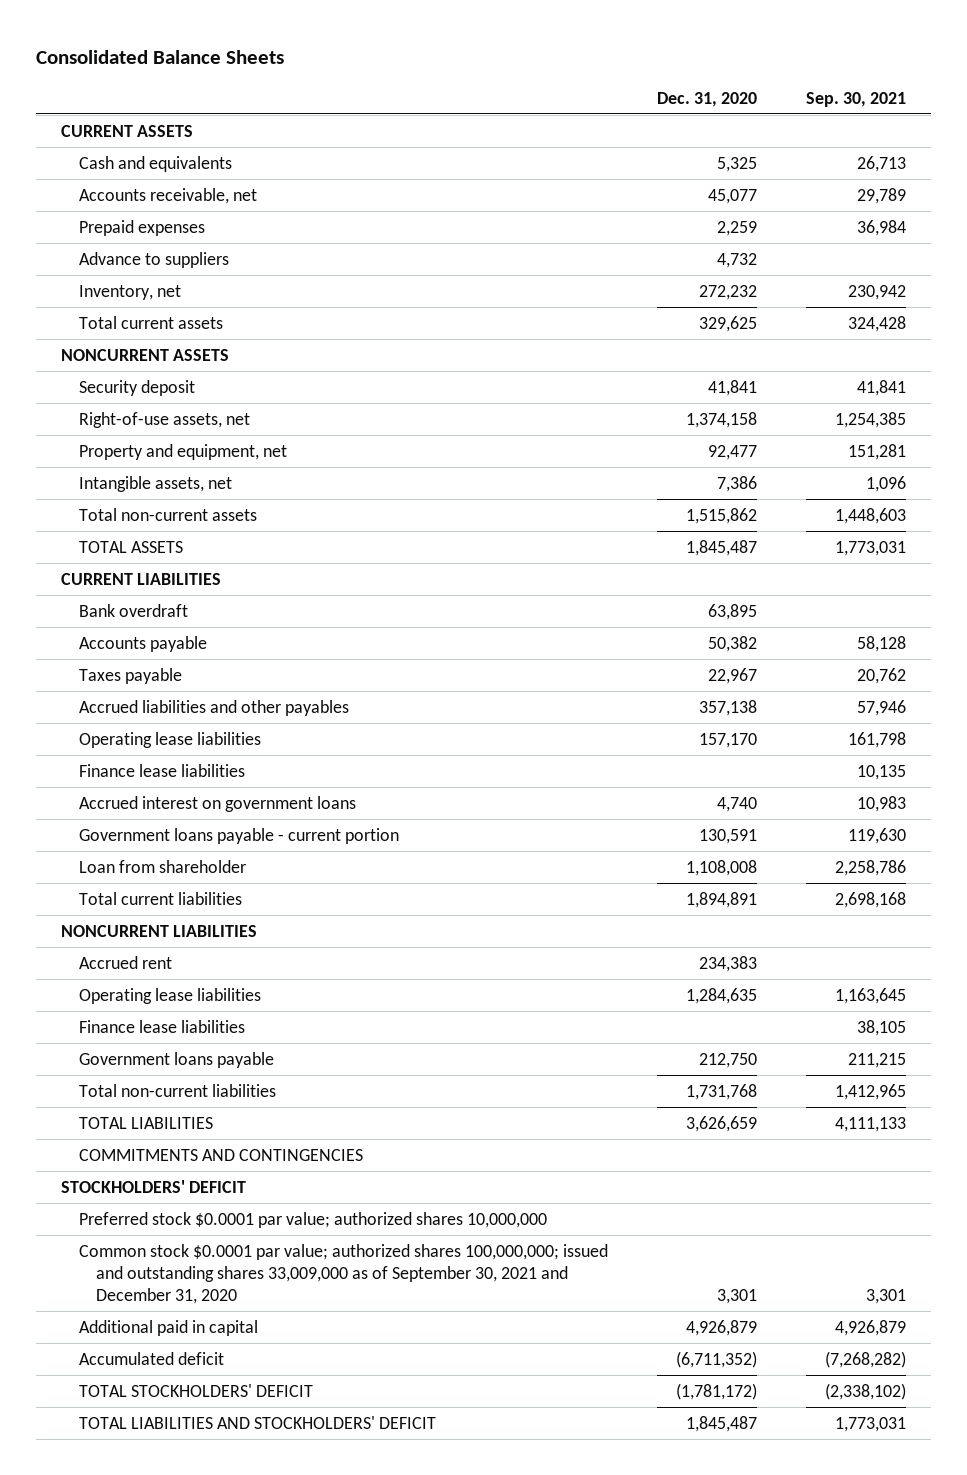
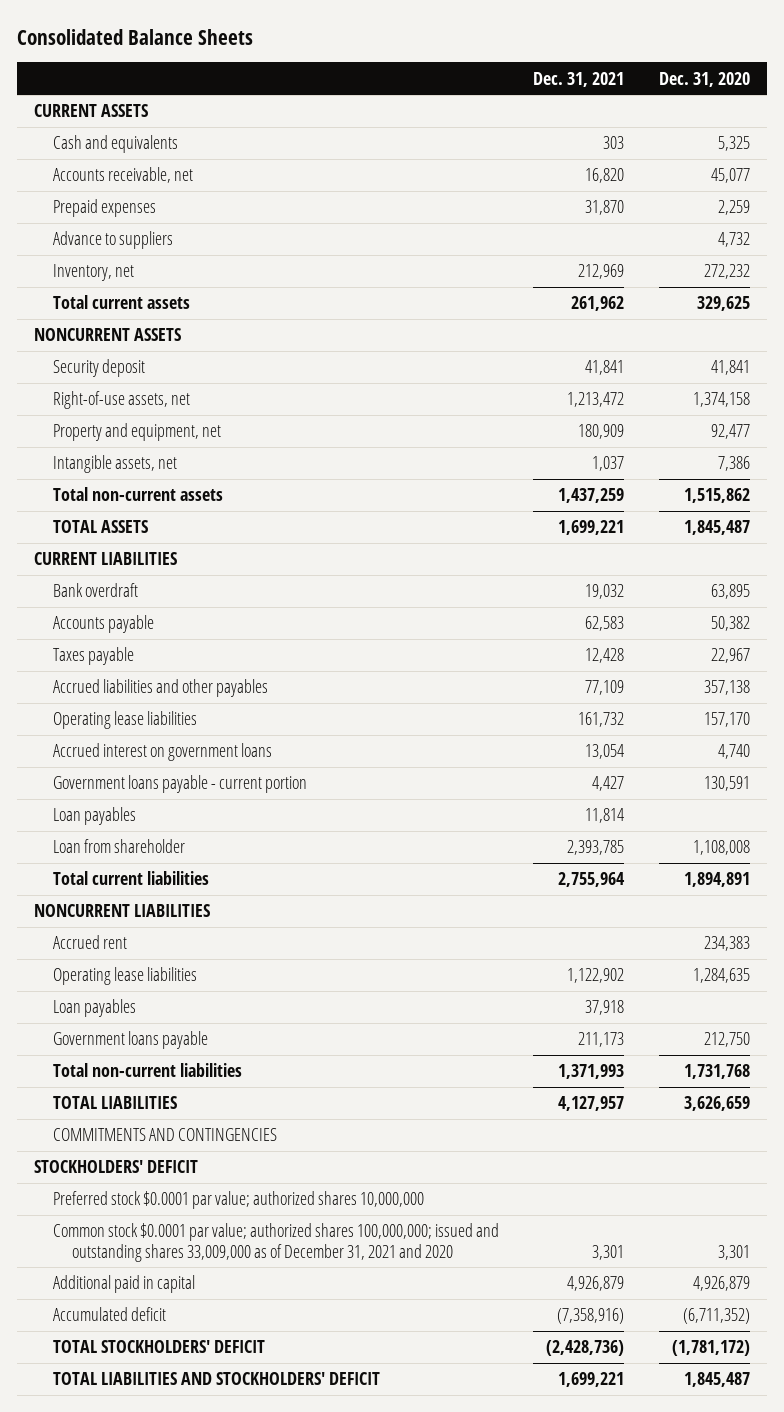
[806,91,907,107] Sep. 30, 2021 -> none
none -> [533,71,625,87] Dec. 31, 2021
[78,763,245,777] Finance lease liabilities -> none
none -> [53,807,137,826] Loan payables
[78,1019,245,1033] Finance lease liabilities -> none
none -> [53,999,137,1018] Loan payables
[78,1243,608,1305] Common stock $0.0001 par value; authorized shares 100,000,000; issued and outstanding shares 33,009,000 as of September 30, 2021 and December 31, 2020 -> [53,1223,500,1262] Common stock $0.0001 par value; authorized shares 100,000,000; issued and outstanding shares 33,009,000 as of December 31, 2021 and 2020

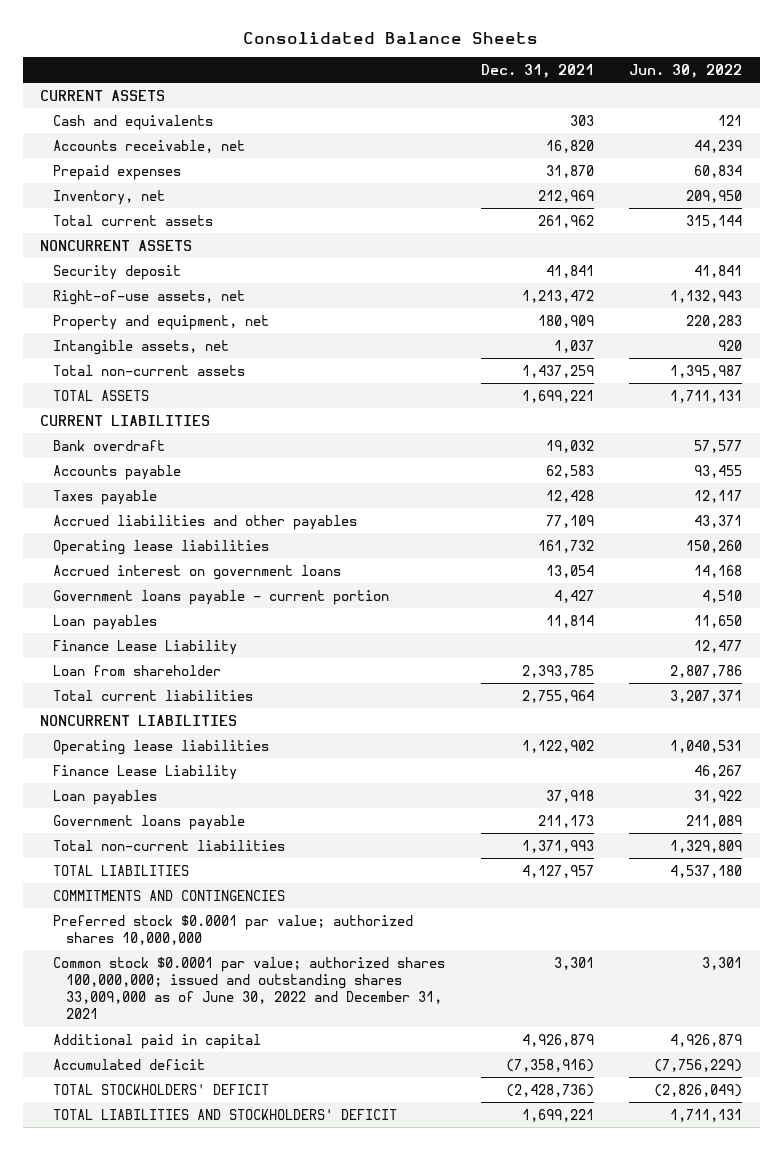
[658,71,750,87] Dec. 31, 2020 -> none
none -> [629,63,743,78] Jun. 30, 2022
[53,231,174,250] Advance to suppliers -> none
none -> [53,639,238,655] Finance Lease Liability
[53,935,128,950] Accrued rent -> none
none -> [53,764,238,780] Finance Lease Liability
[34,1160,199,1174] STOCKHOLDERS' DEFICIT -> none
[53,1223,500,1262] Common stock $0.0001 par value; authorized shares 100,000,000; issued and outstanding shares 33,009,000 as of December 31, 2021 and 2020 -> [53,956,446,1020] Common stock $0.0001 par value; authorized shares 100,000,000; issued and outstanding shares 33,009,000 as of June 30, 2022 and December 31, 2021

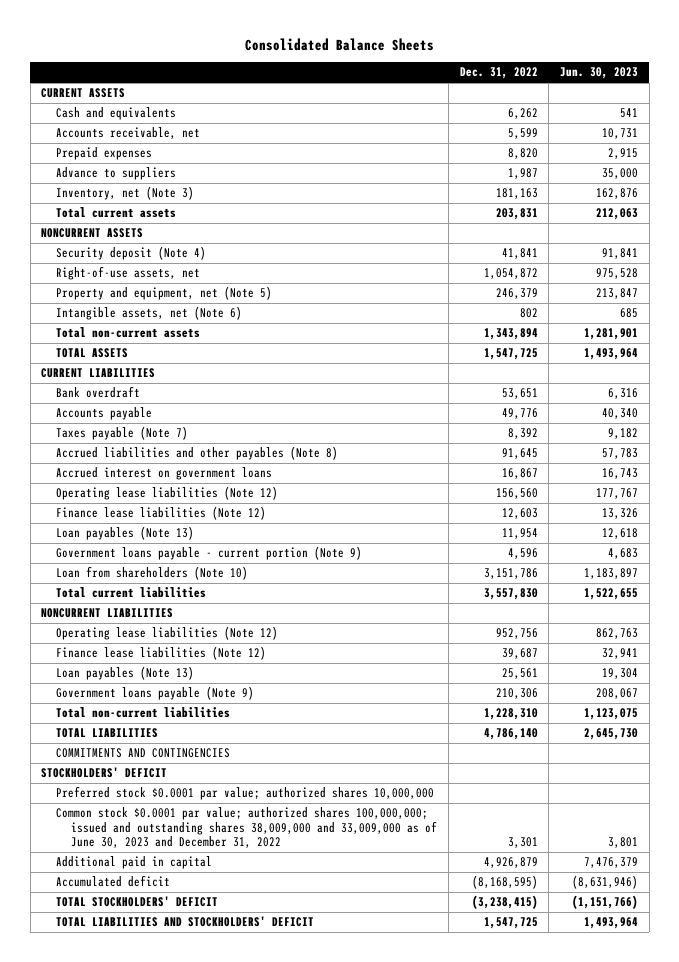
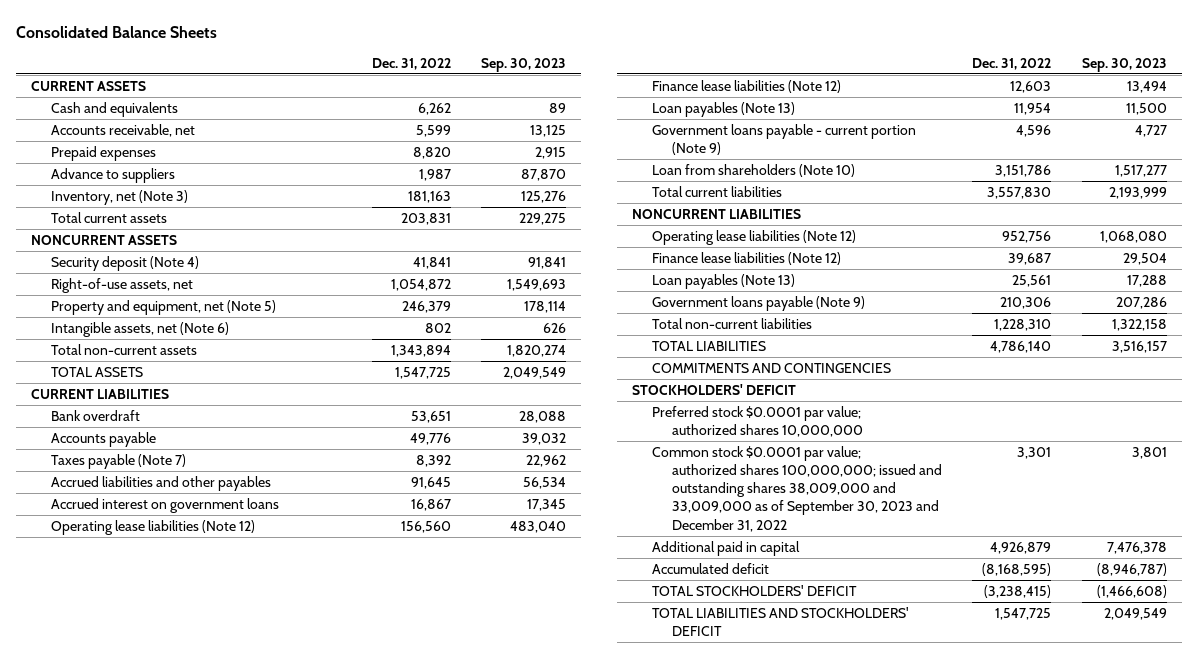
[560,67,639,80] Jun. 30, 2023 -> none
none -> [481,57,567,72] Sep. 30, 2023
[56,446,339,461] Accrued liabilities and other payables (Note 8) -> [51,475,272,491] Accrued liabilities and other payables
[56,807,438,849] Common stock $0.0001 par value; authorized shares 100,000,000; issued and outstanding shares 38,009,000 and 33,009,000 as of June 30, 2023 and December 31, 2022 -> [651,445,942,532] Common stock $0.0001 par value; authorized shares 100,000,000; issued and outstanding shares 38,009,000 and 33,009,000 as of September 30, 2023 and December 31, 2022

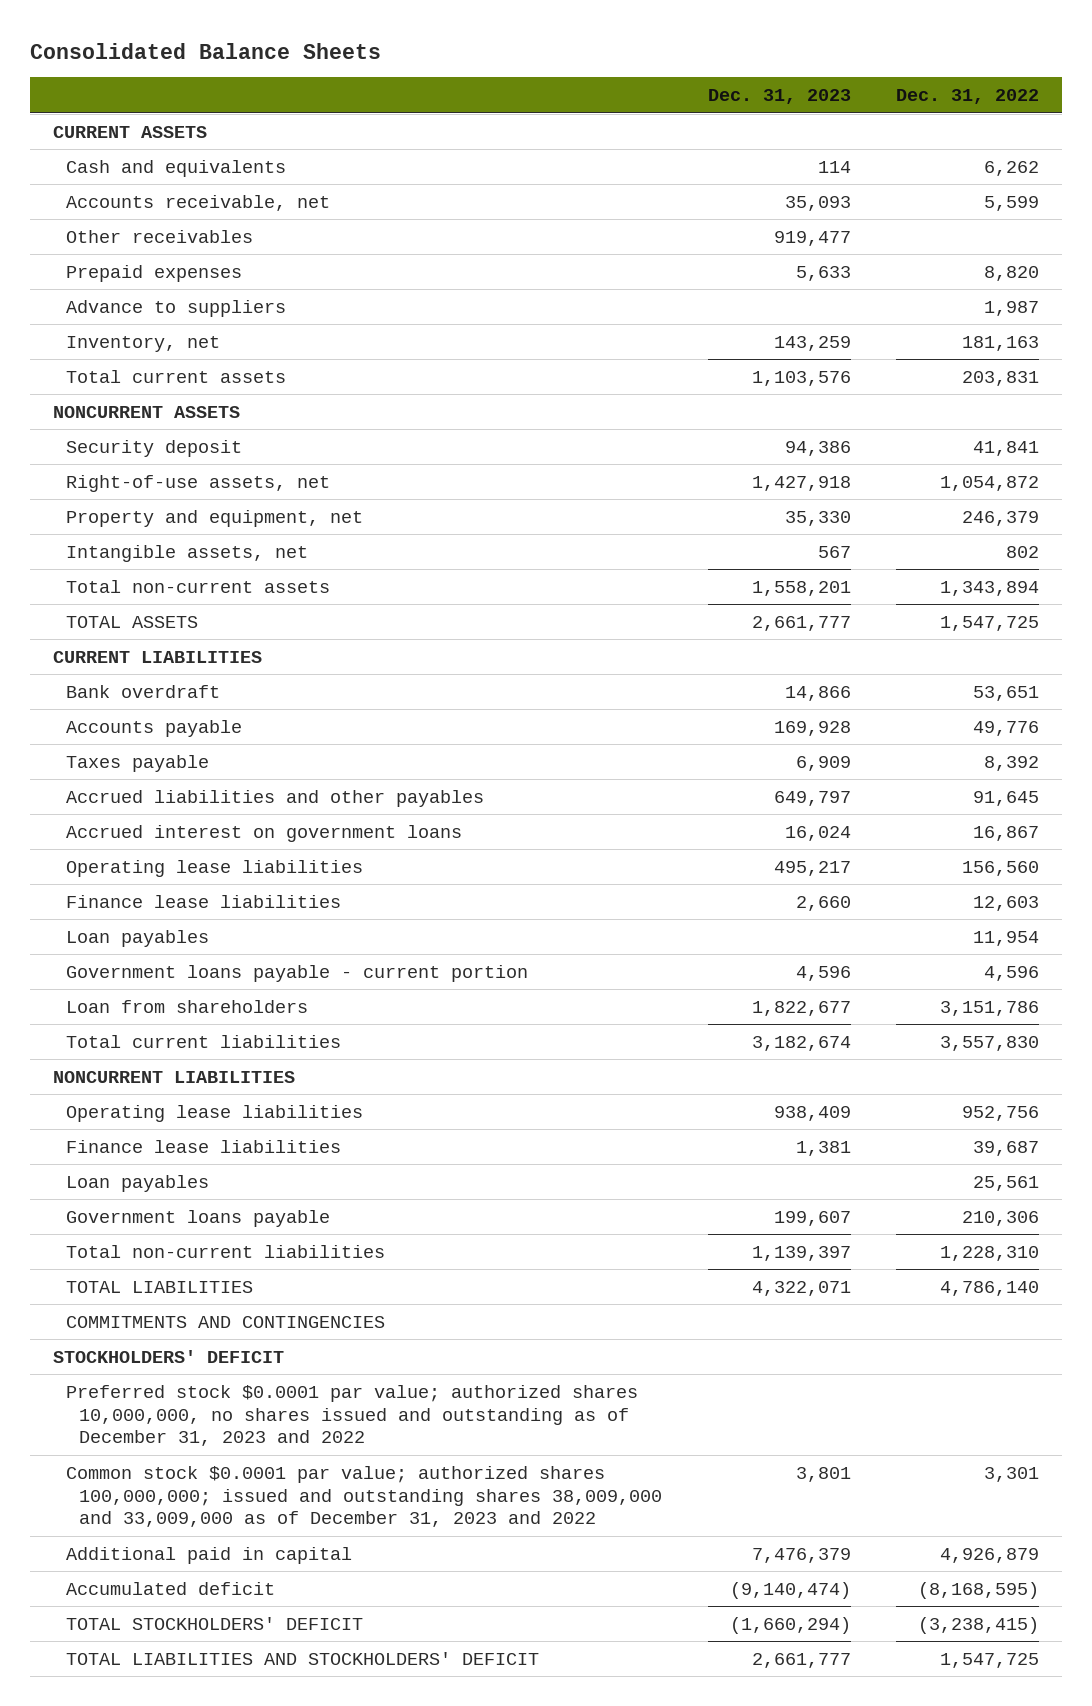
[481,57,567,72] Sep. 30, 2023 -> none
none -> [707,89,851,105] Dec. 31, 2023
none -> [65,229,253,243] Other receivables
[51,189,189,205] Inventory, net (Note 3) -> [65,335,220,352] Inventory, net
[51,255,200,271] Security deposit (Note 4) -> [65,439,242,457] Security deposit
[51,299,277,315] Property and equipment, net (Note 5) -> [65,509,363,527] Property and equipment, net
[51,321,230,337] Intangible assets, net (Note 6) -> [65,544,308,562] Intangible assets, net
[51,453,187,469] Taxes payable (Note 7) -> [65,754,209,772] Taxes payable
[51,519,256,535] Operating lease liabilities (Note 12) -> [65,859,363,877] Operating lease liabilities
[651,79,841,93] Finance lease liabilities (Note 12) -> [65,894,341,908] Finance lease liabilities
[651,101,795,117] Loan payables (Note 13) -> [65,929,209,947] Loan payables
[651,123,916,156] Government loans payable - current portion (Note 9) -> [65,964,528,982] Government loans payable - current portion
[651,163,855,177] Loan from shareholders (Note 10) -> [65,999,308,1013] Loan from shareholders
[651,229,856,245] Operating lease liabilities (Note 12) -> [65,1104,363,1122] Operating lease liabilities
[651,251,841,265] Finance lease liabilities (Note 12) -> [65,1139,341,1153] Finance lease liabilities
[651,273,795,289] Loan payables (Note 13) -> [65,1174,209,1192] Loan payables
[651,295,865,311] Government loans payable (Note 9) -> [65,1209,330,1227] Government loans payable
[651,405,863,438] Preferred stock $0.0001 par value; authorized shares 10,000,000 -> [65,1384,638,1447] Preferred stock $0.0001 par value; authorized shares 10,000,000, no shares issued and outstanding as of December 31, 2023 and 2022
[651,445,942,532] Common stock $0.0001 par value; authorized shares 100,000,000; issued and outstanding shares 38,009,000 and 33,009,000 as of September 30, 2023 and December 31, 2022 -> [65,1465,663,1528] Common stock $0.0001 par value; authorized shares 100,000,000; issued and outstanding shares 38,009,000 and 33,009,000 as of December 31, 2023 and 2022

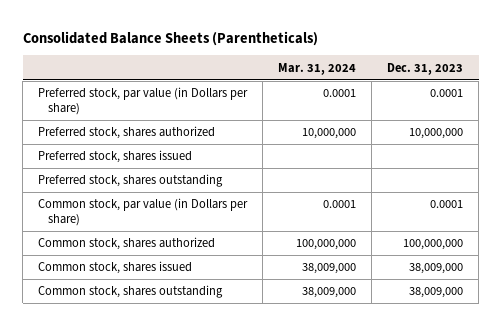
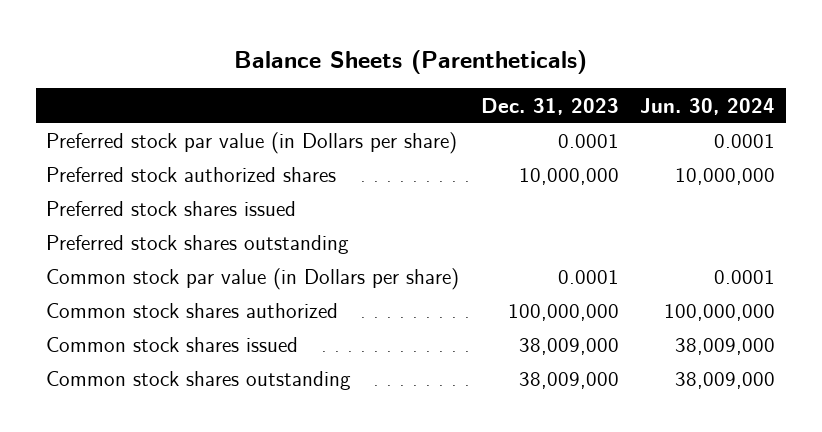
[22,30,318,46] Consolidated Balance Sheets (Parentheticals) -> [233,49,587,74] Balance Sheets (Parentheticals)
[278,62,357,75] Mar. 31, 2024 -> none
none -> [640,97,776,115] Jun. 30, 2024
[38,87,249,116] Preferred stock, par value (in Dollars per share) -> [46,132,458,155] Preferred stock par value (in Dollars per share)
[38,126,216,140] Preferred stock, shares authorized -> [46,167,337,183] Preferred stock authorized shares
[38,150,193,164] Preferred stock, shares issued -> [46,201,297,217] Preferred stock shares issued
[38,174,224,188] Preferred stock, shares outstanding -> [46,235,350,255] Preferred stock shares outstanding
[38,198,249,227] Common stock, par value (in Dollars per share) -> [46,268,460,291] Common stock par value (in Dollars per share)
[38,237,216,251] Common stock, shares authorized -> [46,303,339,319] Common stock shares authorized
[38,261,193,275] Common stock, shares issued -> [46,337,299,353] Common stock shares issued
[38,285,224,299] Common stock, shares outstanding -> [46,371,352,391] Common stock shares outstanding

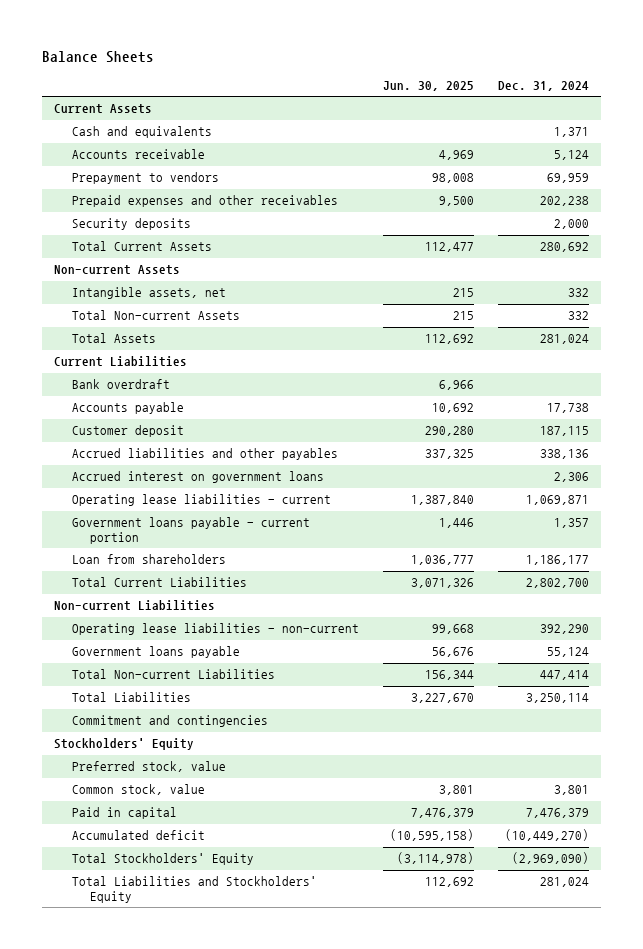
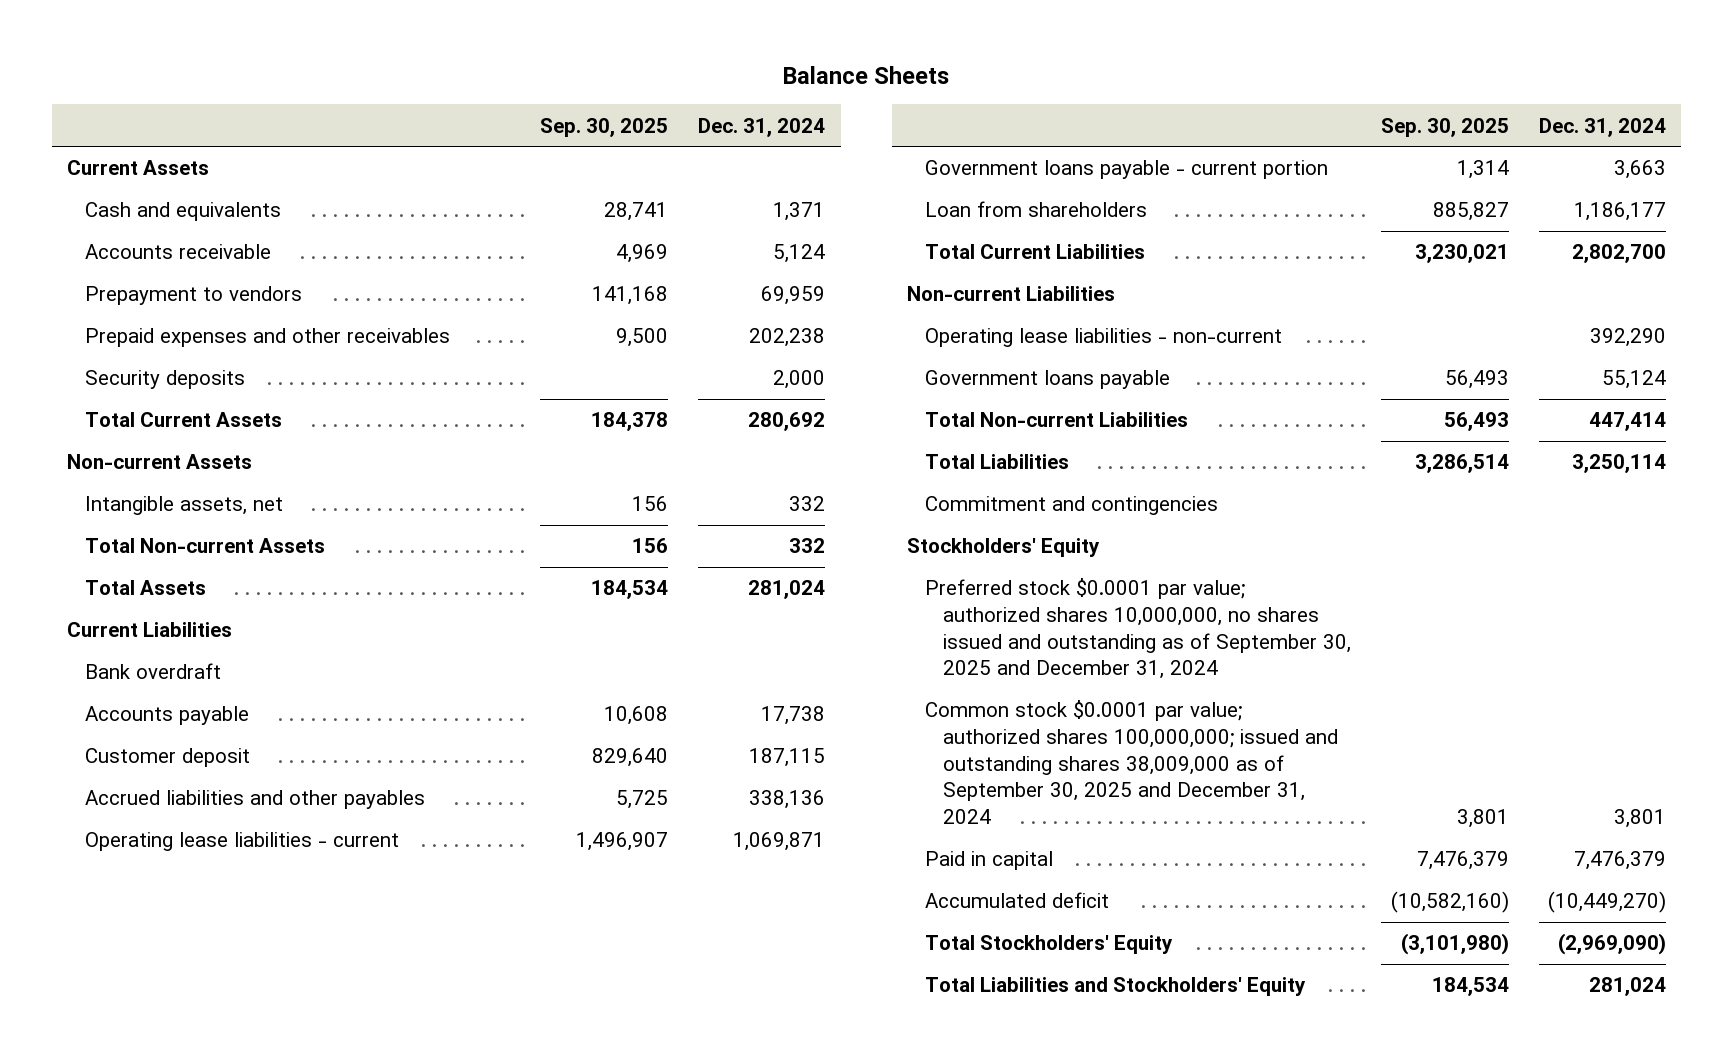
[383,81,475,92] Jun. 30, 2025 -> none
none -> [540,117,669,137] Sep. 30, 2025
[71,471,324,484] Accrued interest on government loans -> none
[554,518,590,529] 1,357 -> [1613,160,1666,180] 3,663
[71,761,226,773] Preferred stock, value -> [924,578,1351,680] Preferred stock $0.0001 par value; authorized shares 10,000,000, no shares issued and outstanding as of September 30, 2025 and December 31, 2024
[71,784,205,796] Common stock, value -> [924,700,1338,825] Common stock $0.0001 par value; authorized shares 100,000,000; issued and outstanding shares 38,009,000 as of September 30, 2025 and December 31, 2024

